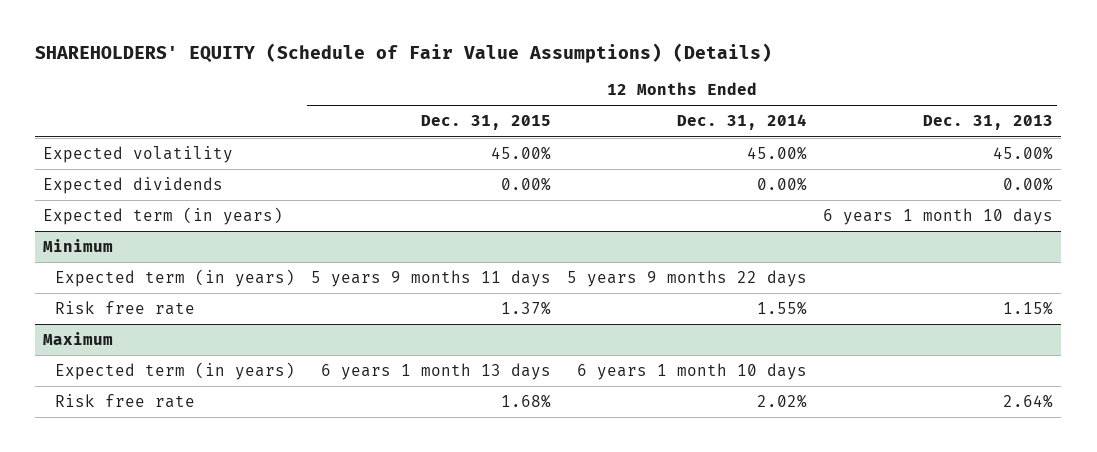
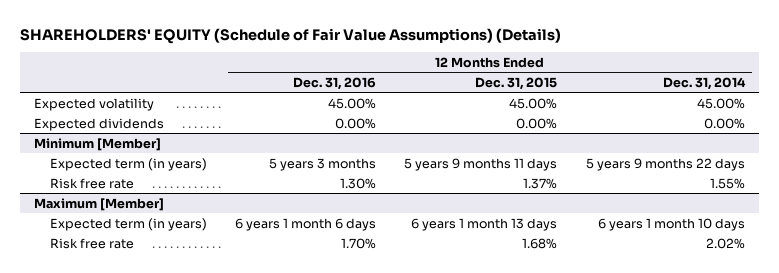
[923,115,1054,131] Dec. 31, 2013 -> none
none -> [293,76,377,90] Dec. 31, 2016
[43,206,284,225] Expected term (in years) -> none
[43,238,114,252] Minimum -> [34,137,162,151] Minimum [Member]
[43,331,114,345] Maximum -> [34,197,165,211] Maximum [Member]

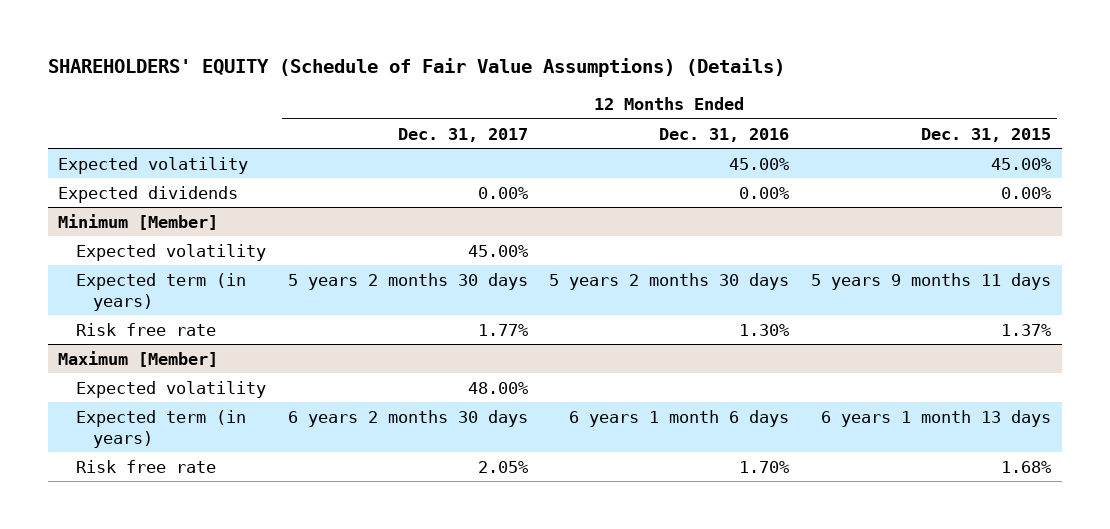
[662,76,746,90] Dec. 31, 2014 -> none
none -> [397,127,528,142] Dec. 31, 2017
none -> [75,243,266,261] Expected volatility
[269,157,377,171] 5 years 3 months -> [549,272,790,290] 5 years 2 months 30 days
none -> [75,380,266,398] Expected volatility

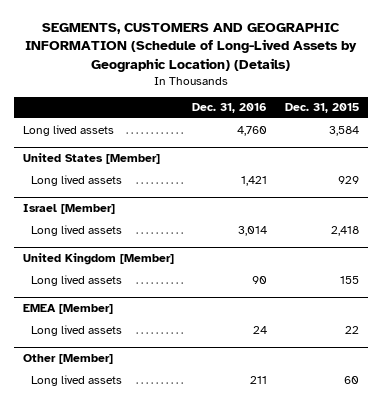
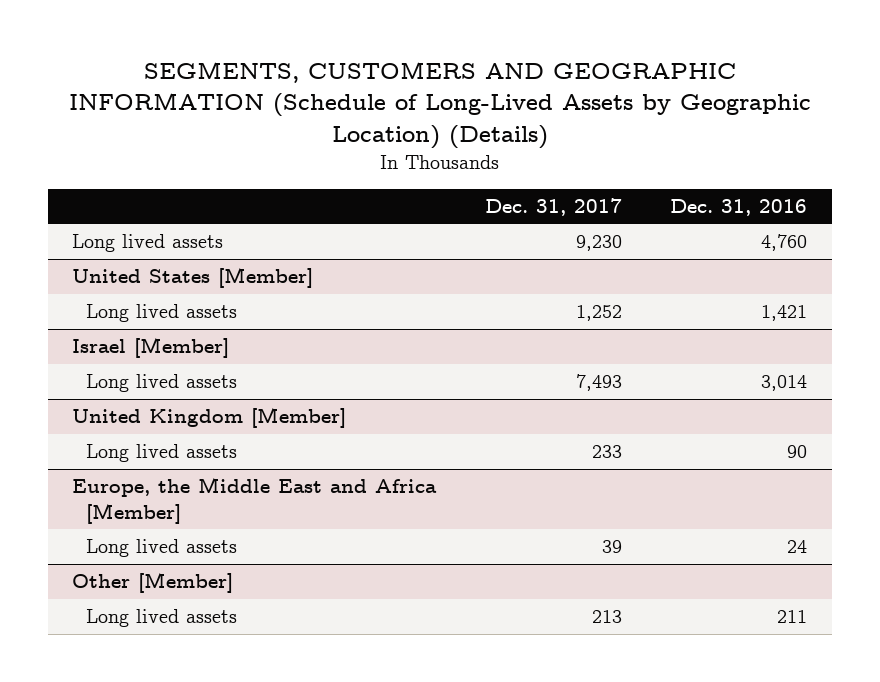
[284,103,359,114] Dec. 31, 2015 -> none
none -> [484,198,622,217] Dec. 31, 2017
[22,304,113,315] EMEA [Member] -> [72,477,438,524] Europe, the Middle East and Africa [Member]

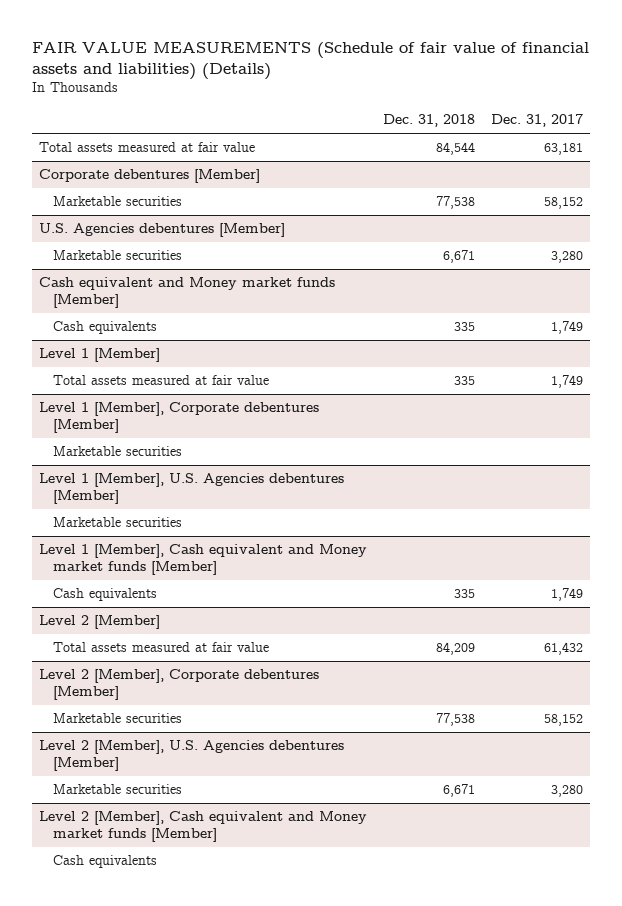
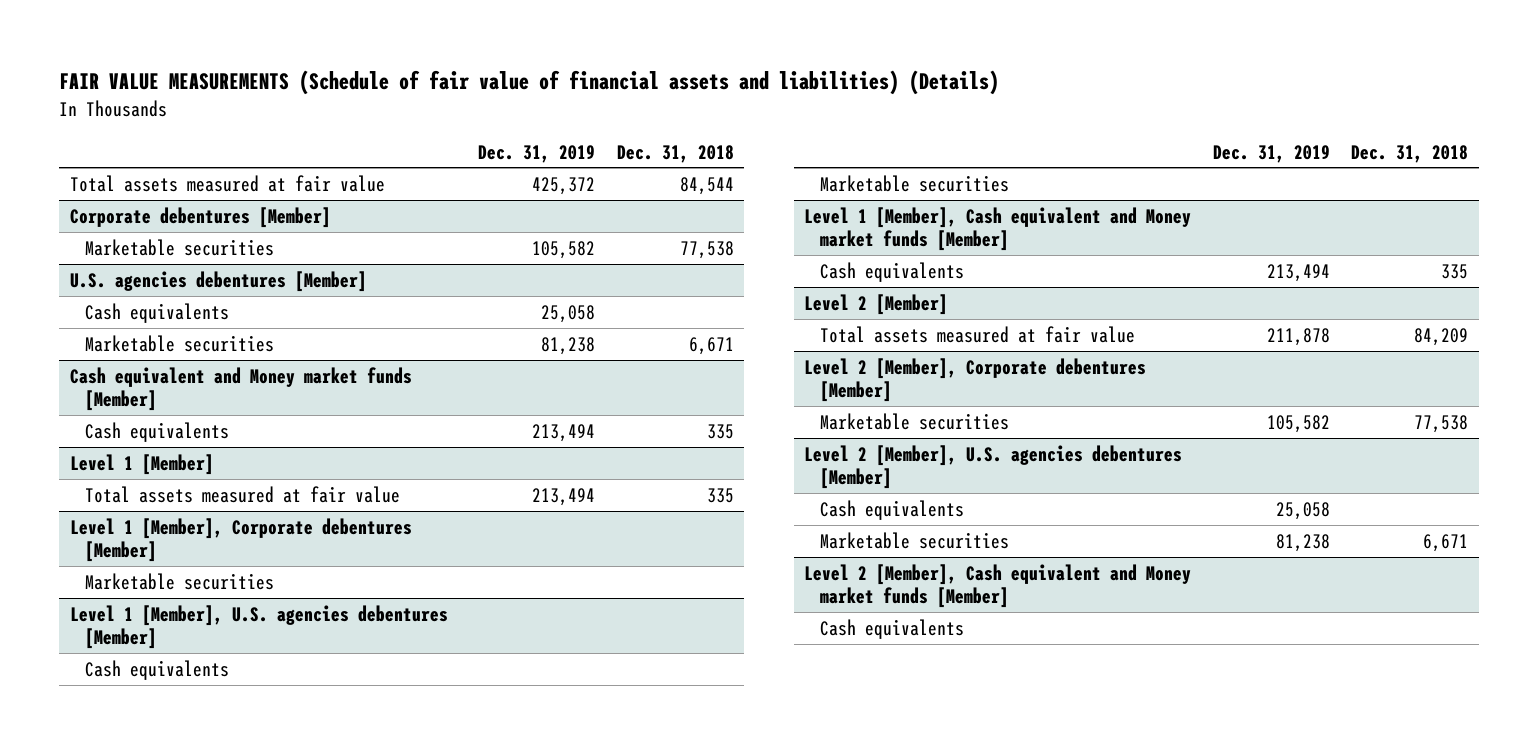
[490,114,583,128] Dec. 31, 2017 -> none
none -> [478,144,596,163] Dec. 31, 2019
[39,223,286,238] U.S. Agencies debentures [Member] -> [69,270,367,292] U.S. agencies debentures [Member]
none -> [85,302,230,323] Cash equivalents
[39,473,345,504] Level 1 [Member], U.S. Agencies debentures [Member] -> [69,604,448,649] Level 1 [Member], U.S. agencies debentures [Member]
none -> [85,659,230,680] Cash equivalents
[39,740,345,771] Level 2 [Member], U.S. Agencies debentures [Member] -> [804,444,1183,489] Level 2 [Member], U.S. agencies debentures [Member]
none -> [820,499,965,520] Cash equivalents

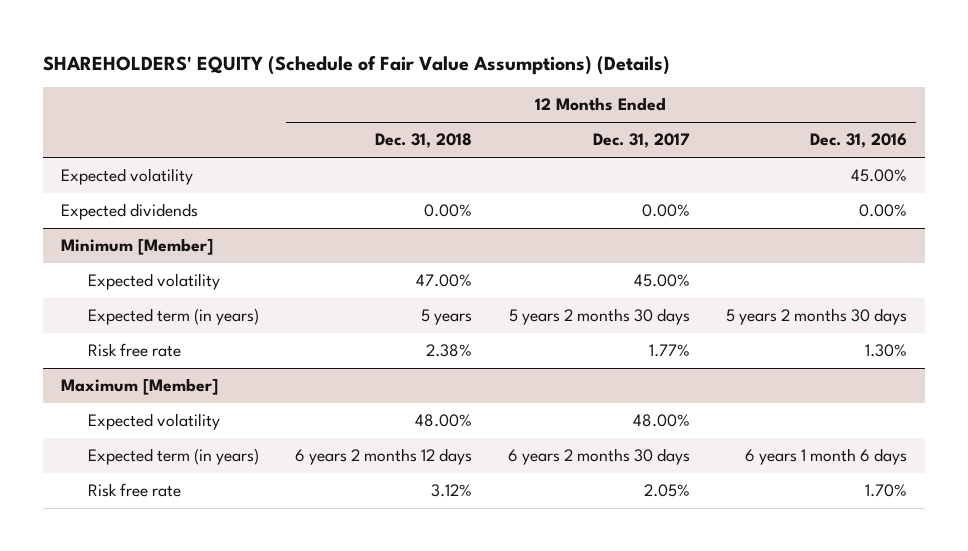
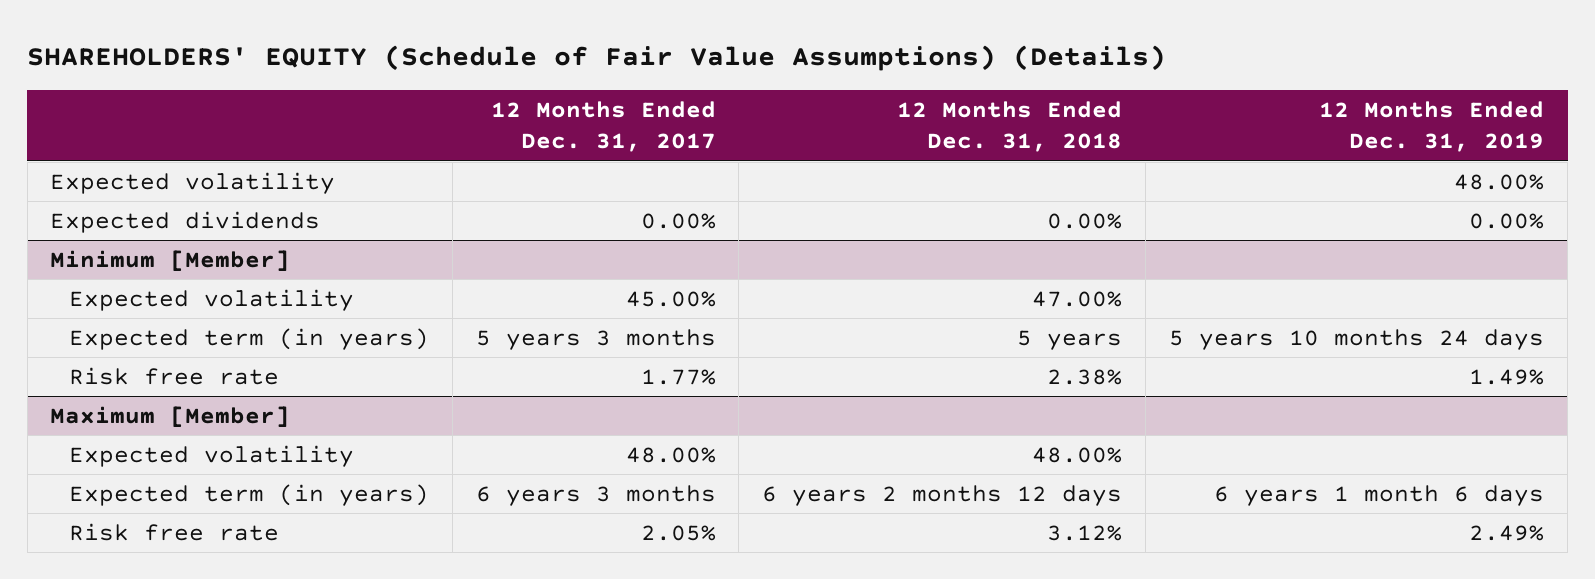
[810,133,908,149] Dec. 31, 2016 -> none
none -> [1319,100,1545,153] 12 Months Ended Dec. 31, 2019
[509,308,691,326] 5 years 2 months 30 days -> [475,328,716,350] 5 years 3 months
[508,448,691,466] 6 years 2 months 30 days -> [475,484,716,506] 6 years 3 months

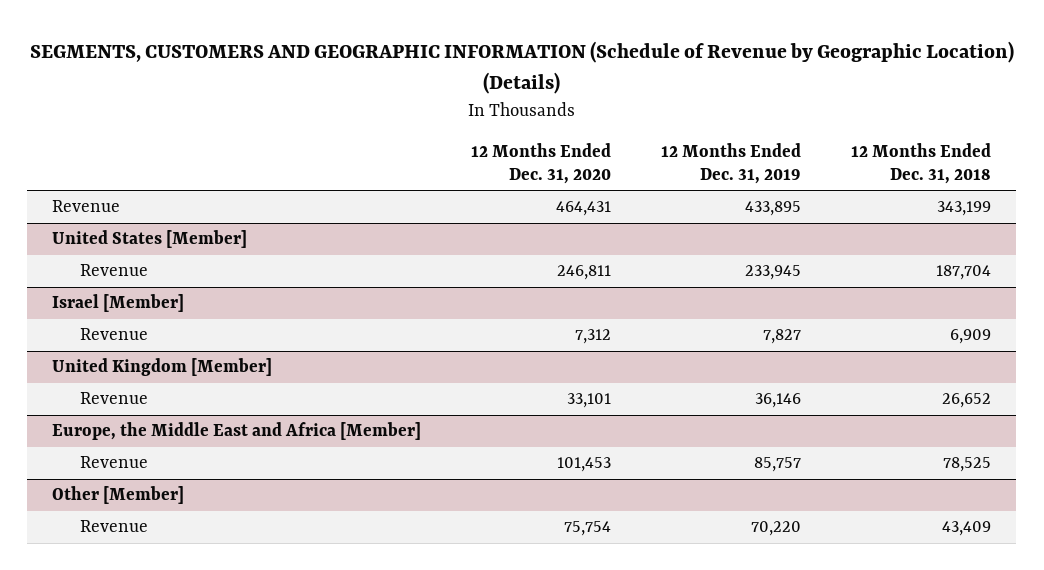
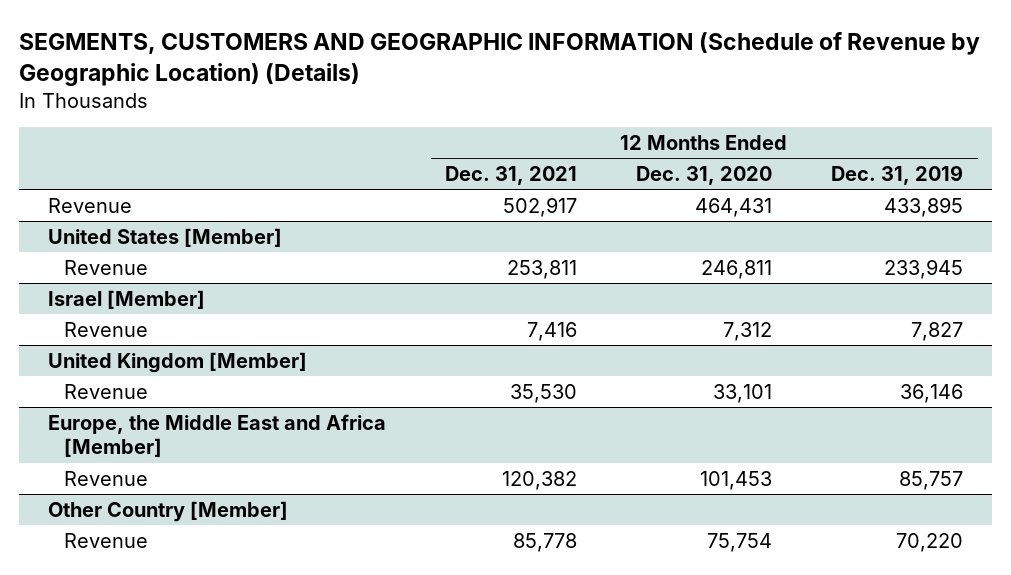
[851,143,992,185] 12 Months Ended Dec. 31, 2018 -> none
none -> [445,166,578,186] Dec. 31, 2021
[52,486,185,505] Other [Member] -> [48,500,289,522] Other Country [Member]

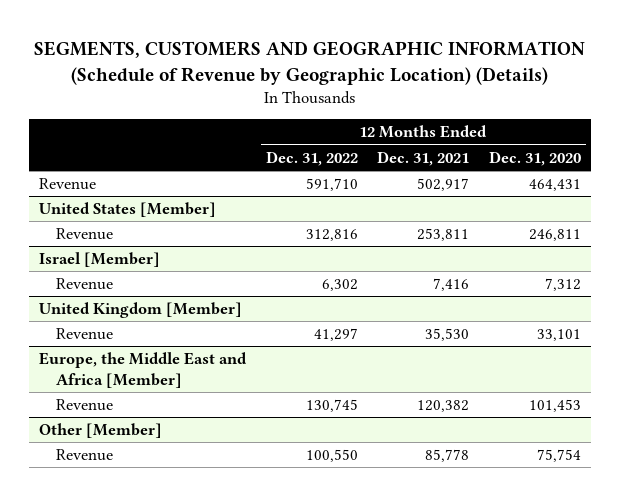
[830,165,963,186] Dec. 31, 2019 -> none
none -> [265,150,358,166] Dec. 31, 2022
[48,500,289,522] Other Country [Member] -> [39,423,163,439] Other [Member]

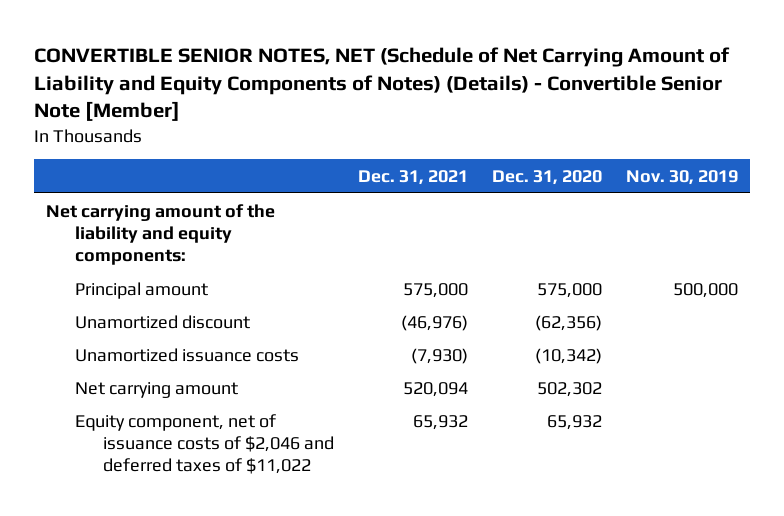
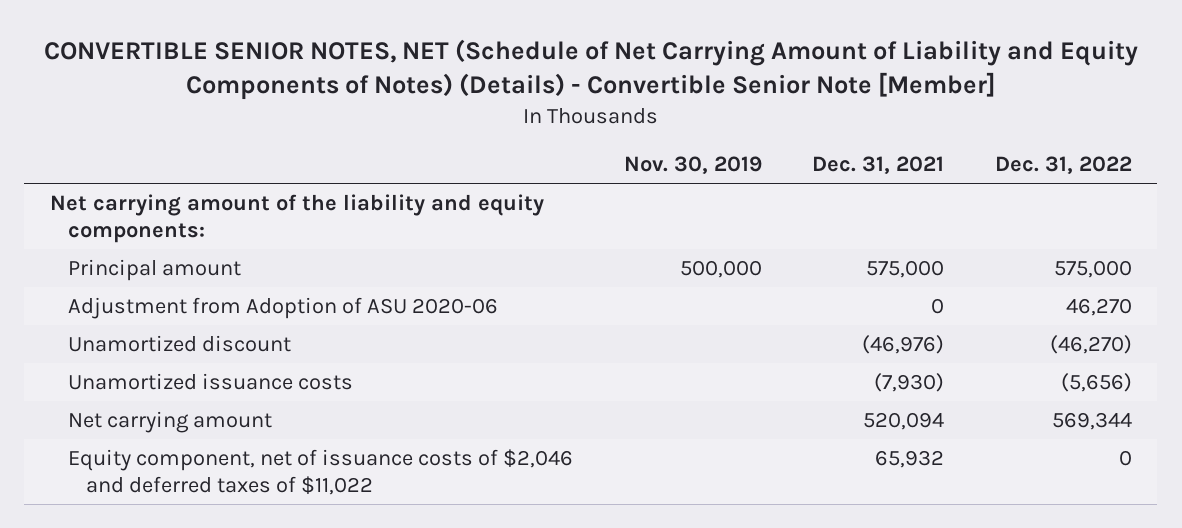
[491,169,602,185] Dec. 31, 2020 -> none
none -> [994,156,1132,175] Dec. 31, 2022
none -> [67,296,498,319] Adjustment from Adoption of ASU 2020-06

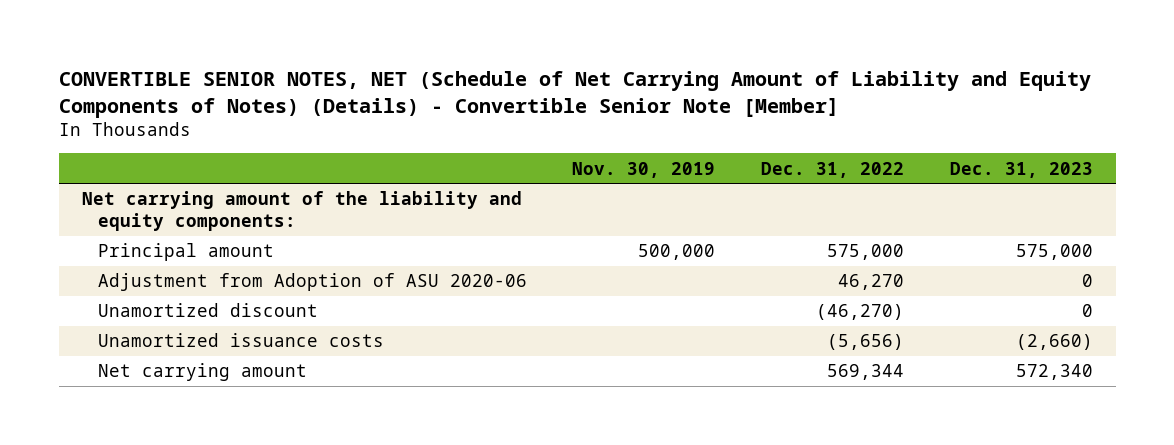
[812,156,945,175] Dec. 31, 2021 -> none
none -> [949,161,1093,178] Dec. 31, 2023
[67,448,573,495] Equity component, net of issuance costs of $2,046 and deferred taxes of $11,022 -> none

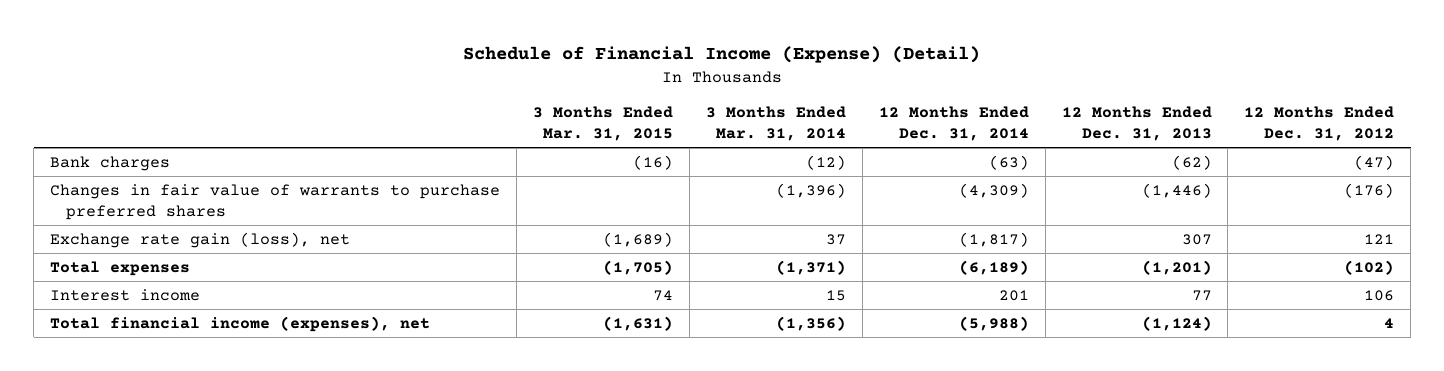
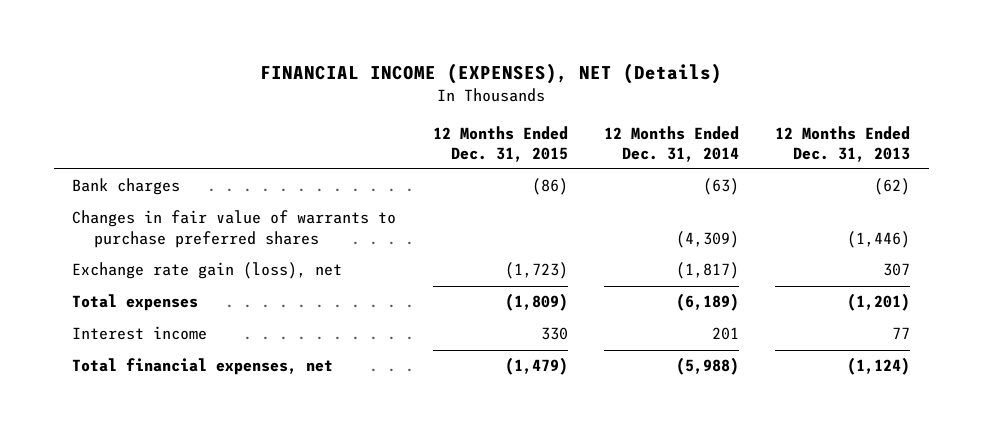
[463,46,981,64] Schedule of Financial Income (Expense) (Detail) -> [260,63,723,85] FINANCIAL INCOME (EXPENSES), NET (Details)
[532,106,673,142] 3 Months Ended Mar. 31, 2015 -> none
[705,106,846,142] 3 Months Ended Mar. 31, 2014 -> none
[1244,106,1395,142] 12 Months Ended Dec. 31, 2012 -> none
none -> [432,125,568,162] 12 Months Ended Dec. 31, 2015
[49,315,430,332] Total financial income (expenses), net -> [72,358,334,376] Total financial expenses, net

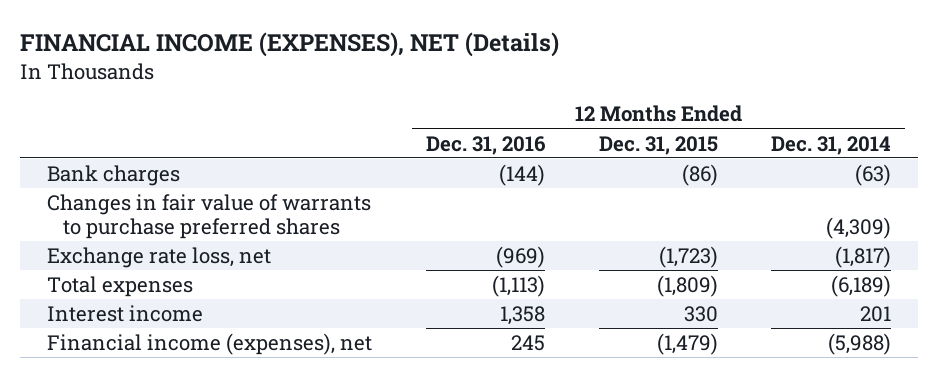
[775,125,911,162] 12 Months Ended Dec. 31, 2013 -> none
none -> [425,135,546,155] Dec. 31, 2016
[72,262,343,280] Exchange rate gain (loss), net -> [46,246,271,268] Exchange rate loss, net
[72,358,334,376] Total financial expenses, net -> [46,332,372,355] Financial income (expenses), net

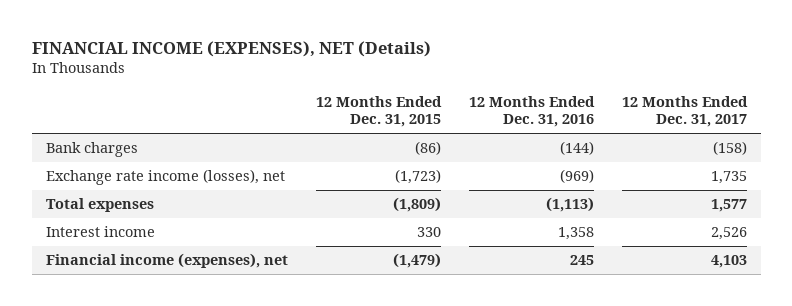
[771,135,892,155] Dec. 31, 2014 -> none
none -> [621,96,748,128] 12 Months Ended Dec. 31, 2017
[46,193,371,239] Changes in fair value of warrants to purchase preferred shares -> none
[46,246,271,268] Exchange rate loss, net -> [45,169,285,186] Exchange rate income (losses), net

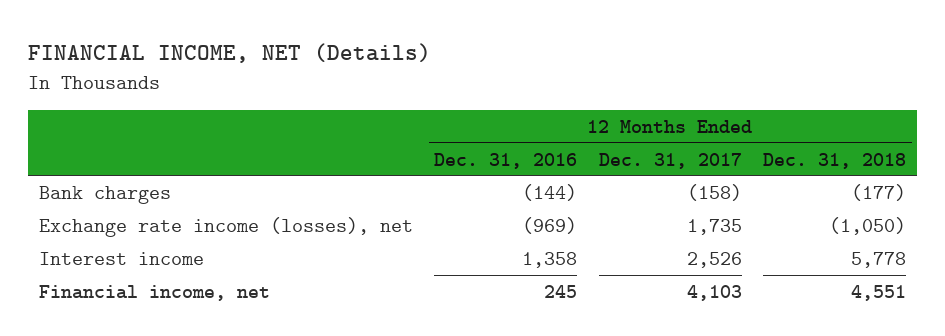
[31,41,431,58] FINANCIAL INCOME (EXPENSES), NET (Details) -> [27,43,431,64] FINANCIAL INCOME, NET (Details)
[315,96,442,128] 12 Months Ended Dec. 31, 2015 -> none
none -> [763,152,907,169] Dec. 31, 2018
[45,198,154,213] Total expenses -> none
[45,253,288,269] Financial income (expenses), net -> [38,284,270,301] Financial income, net

